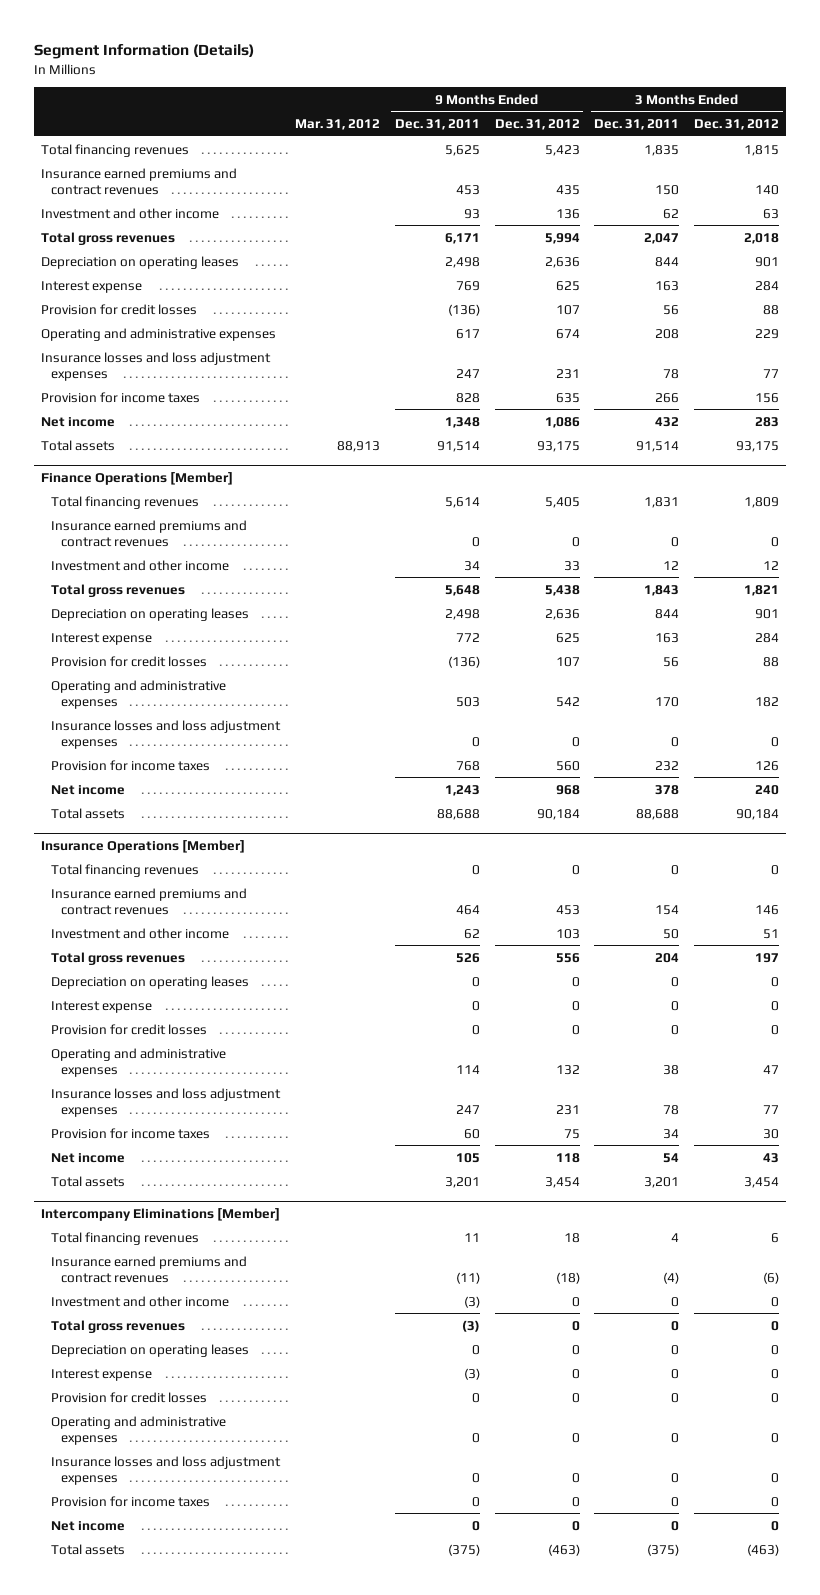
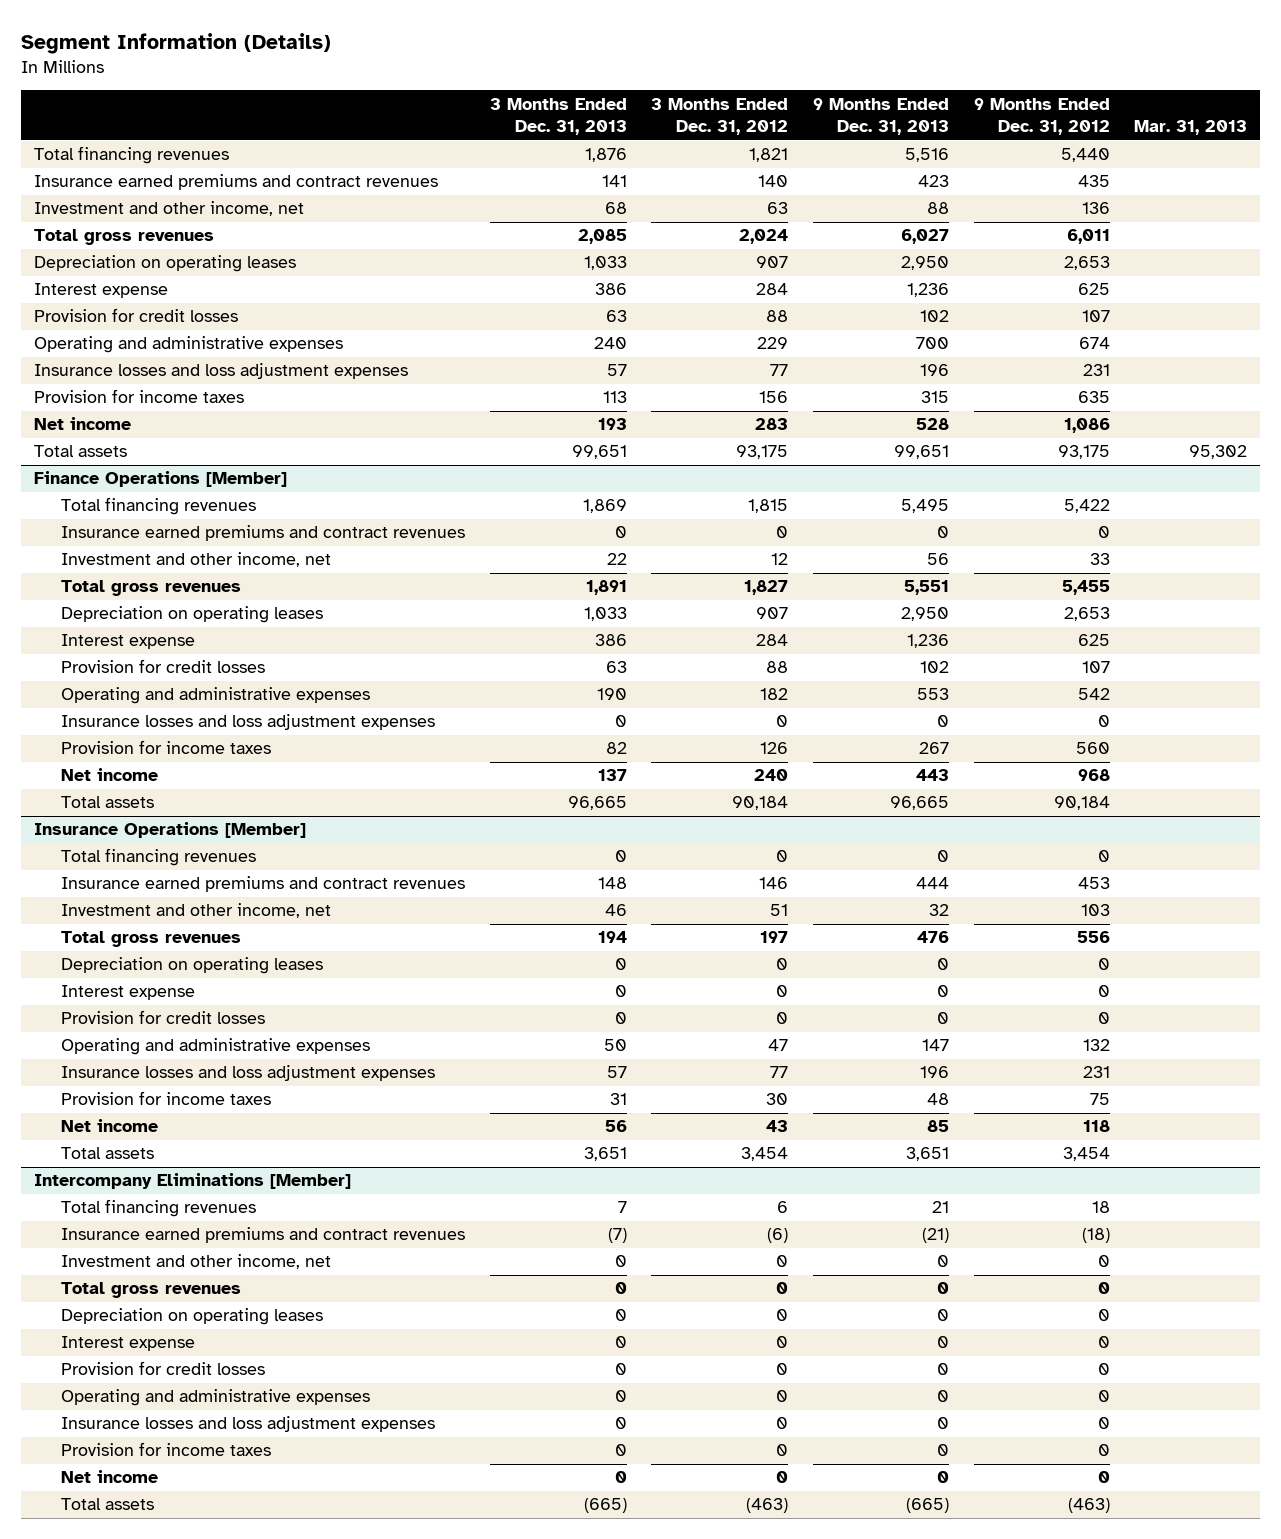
[295,119,381,131] Mar. 31, 2012 -> none
[394,119,480,131] Dec. 31, 2011 -> none
[594,119,680,131] Dec. 31, 2011 -> none
none -> [489,97,627,136] 3 Months Ended Dec. 31, 2013
none -> [813,97,950,136] 9 Months Ended Dec. 31, 2013
none -> [1134,120,1248,136] Mar. 31, 2013
[544,144,580,156] 5,423 -> [1060,148,1110,163] 5,440
[743,144,779,156] 1,815 -> [749,148,789,163] 1,821
[41,207,220,219] Investment and other income -> [33,201,304,217] Investment and other income, net
[544,232,580,244] 5,994 -> [1066,229,1110,245] 6,011
[743,232,779,244] 2,018 -> [739,229,789,245] 2,024
[544,256,580,268] 2,636 -> [1063,256,1110,271] 2,653
[754,256,779,267] 901 -> [756,256,789,269] 907
[544,496,580,508] 5,405 -> [1063,499,1110,514] 5,422
[743,496,779,508] 1,809 -> [748,499,789,514] 1,815
[51,559,230,571] Investment and other income -> [61,552,332,568] Investment and other income, net
[544,584,580,596] 5,438 -> [1061,580,1110,596] 5,455
[743,584,779,596] 1,821 -> [744,580,789,596] 1,827
[544,608,580,620] 2,636 -> [1063,607,1110,622] 2,653
[754,608,779,619] 901 -> [756,607,789,620] 907
[51,927,230,939] Investment and other income -> [61,903,332,919] Investment and other income, net
[51,1295,230,1307] Investment and other income -> [61,1254,332,1270] Investment and other income, net

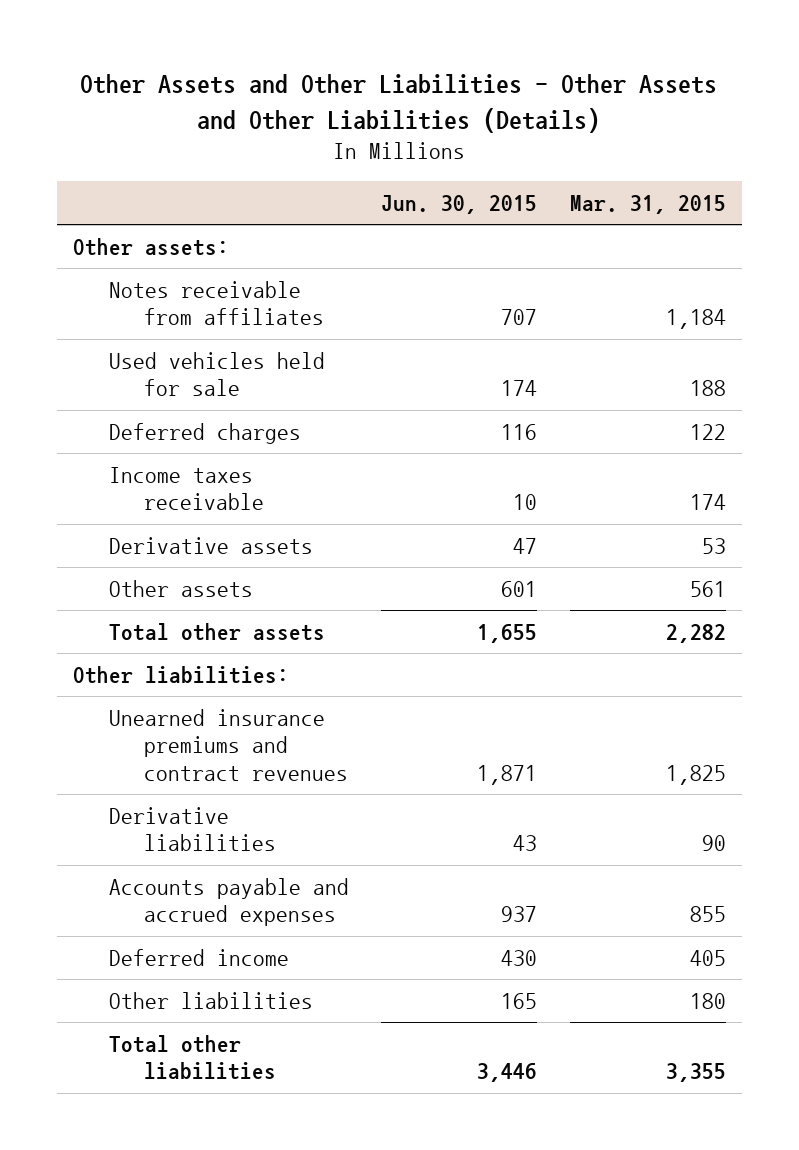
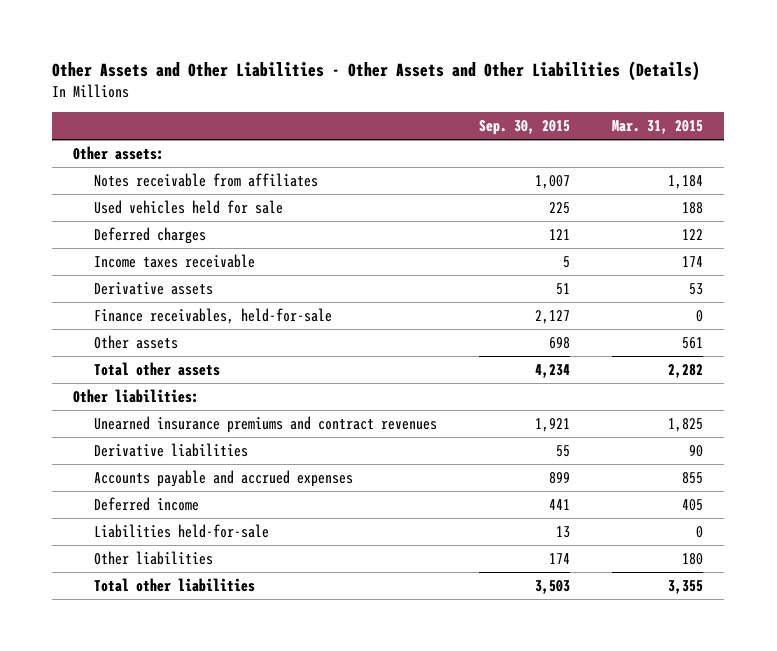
[381,194,538,214] Jun. 30, 2015 -> none
none -> [479,120,571,136] Sep. 30, 2015
none -> [94,307,333,324] Finance receivables, held-for-sale
none -> [94,523,270,538] Liabilities held-for-sale

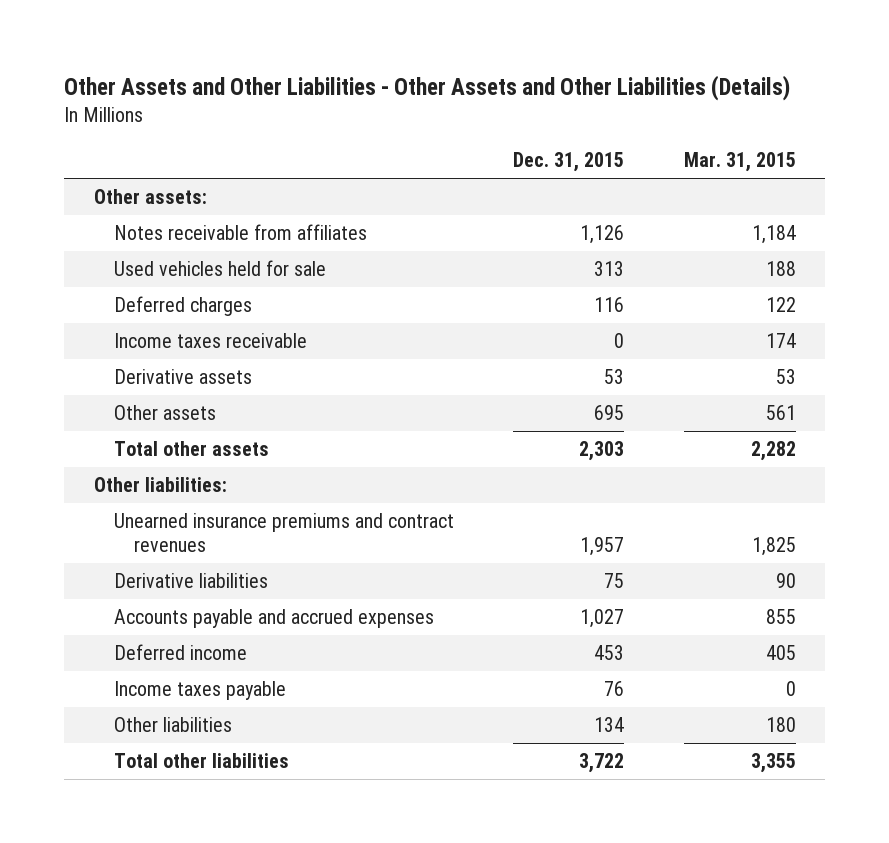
[479,120,571,136] Sep. 30, 2015 -> none
none -> [513,152,625,173] Dec. 31, 2015
[94,307,333,324] Finance receivables, held-for-sale -> none
[94,523,270,538] Liabilities held-for-sale -> none
none -> [114,681,287,701] Income taxes payable

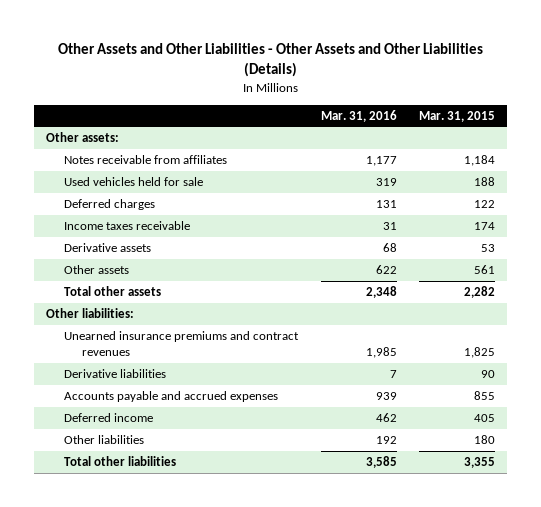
[513,152,625,173] Dec. 31, 2015 -> none
none -> [320,109,397,122] Mar. 31, 2016
[114,681,287,701] Income taxes payable -> none

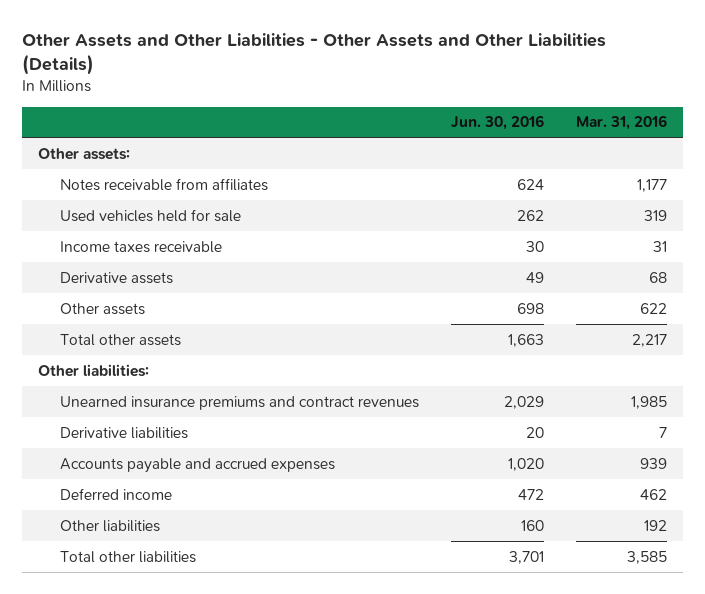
[419,110,496,122] Mar. 31, 2015 -> none
none -> [450,115,544,131] Jun. 30, 2016
[64,199,156,211] Deferred charges -> none
[365,286,397,299] 2,348 -> [631,333,667,347] 2,217

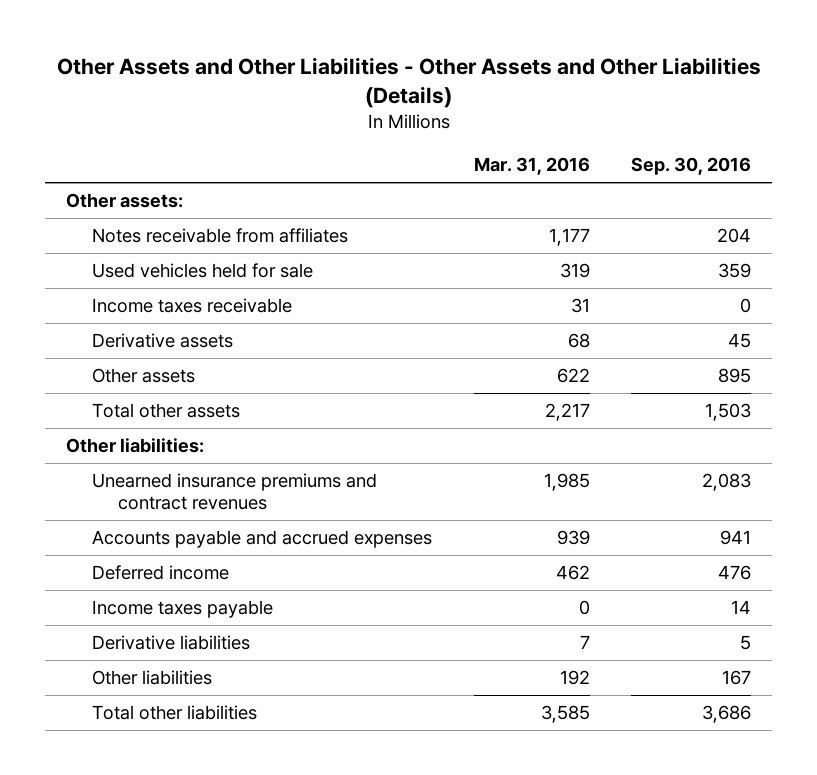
[450,115,544,131] Jun. 30, 2016 -> none
none -> [631,157,752,176] Sep. 30, 2016
none -> [92,600,274,619] Income taxes payable
[59,426,188,439] Derivative liabilities -> [92,635,251,651] Derivative liabilities

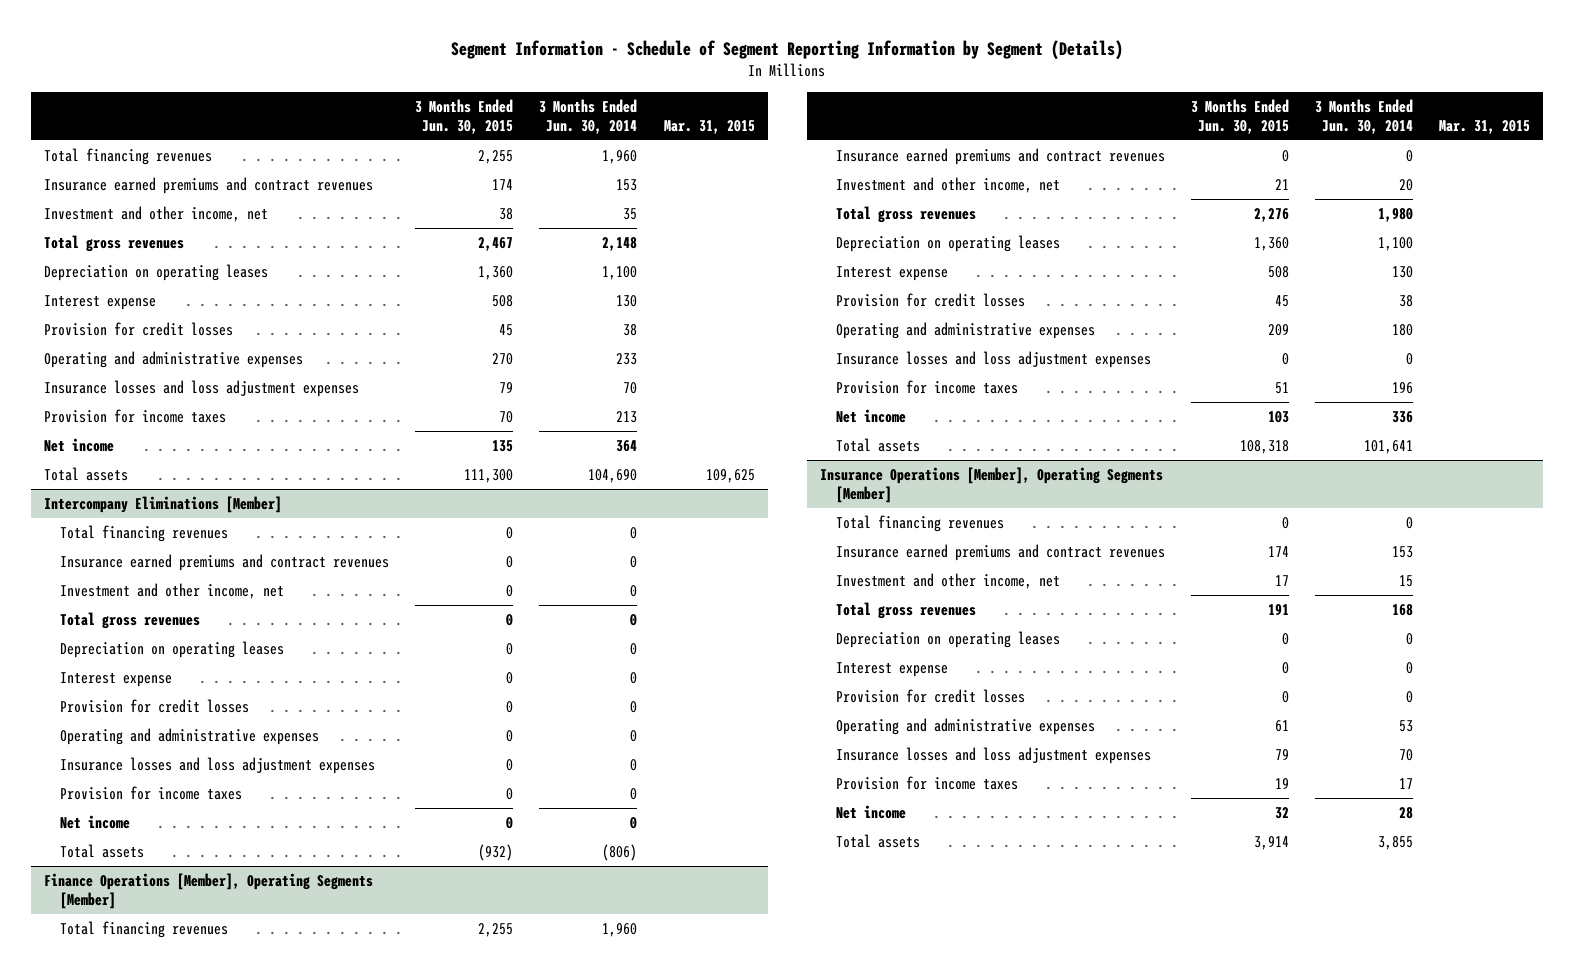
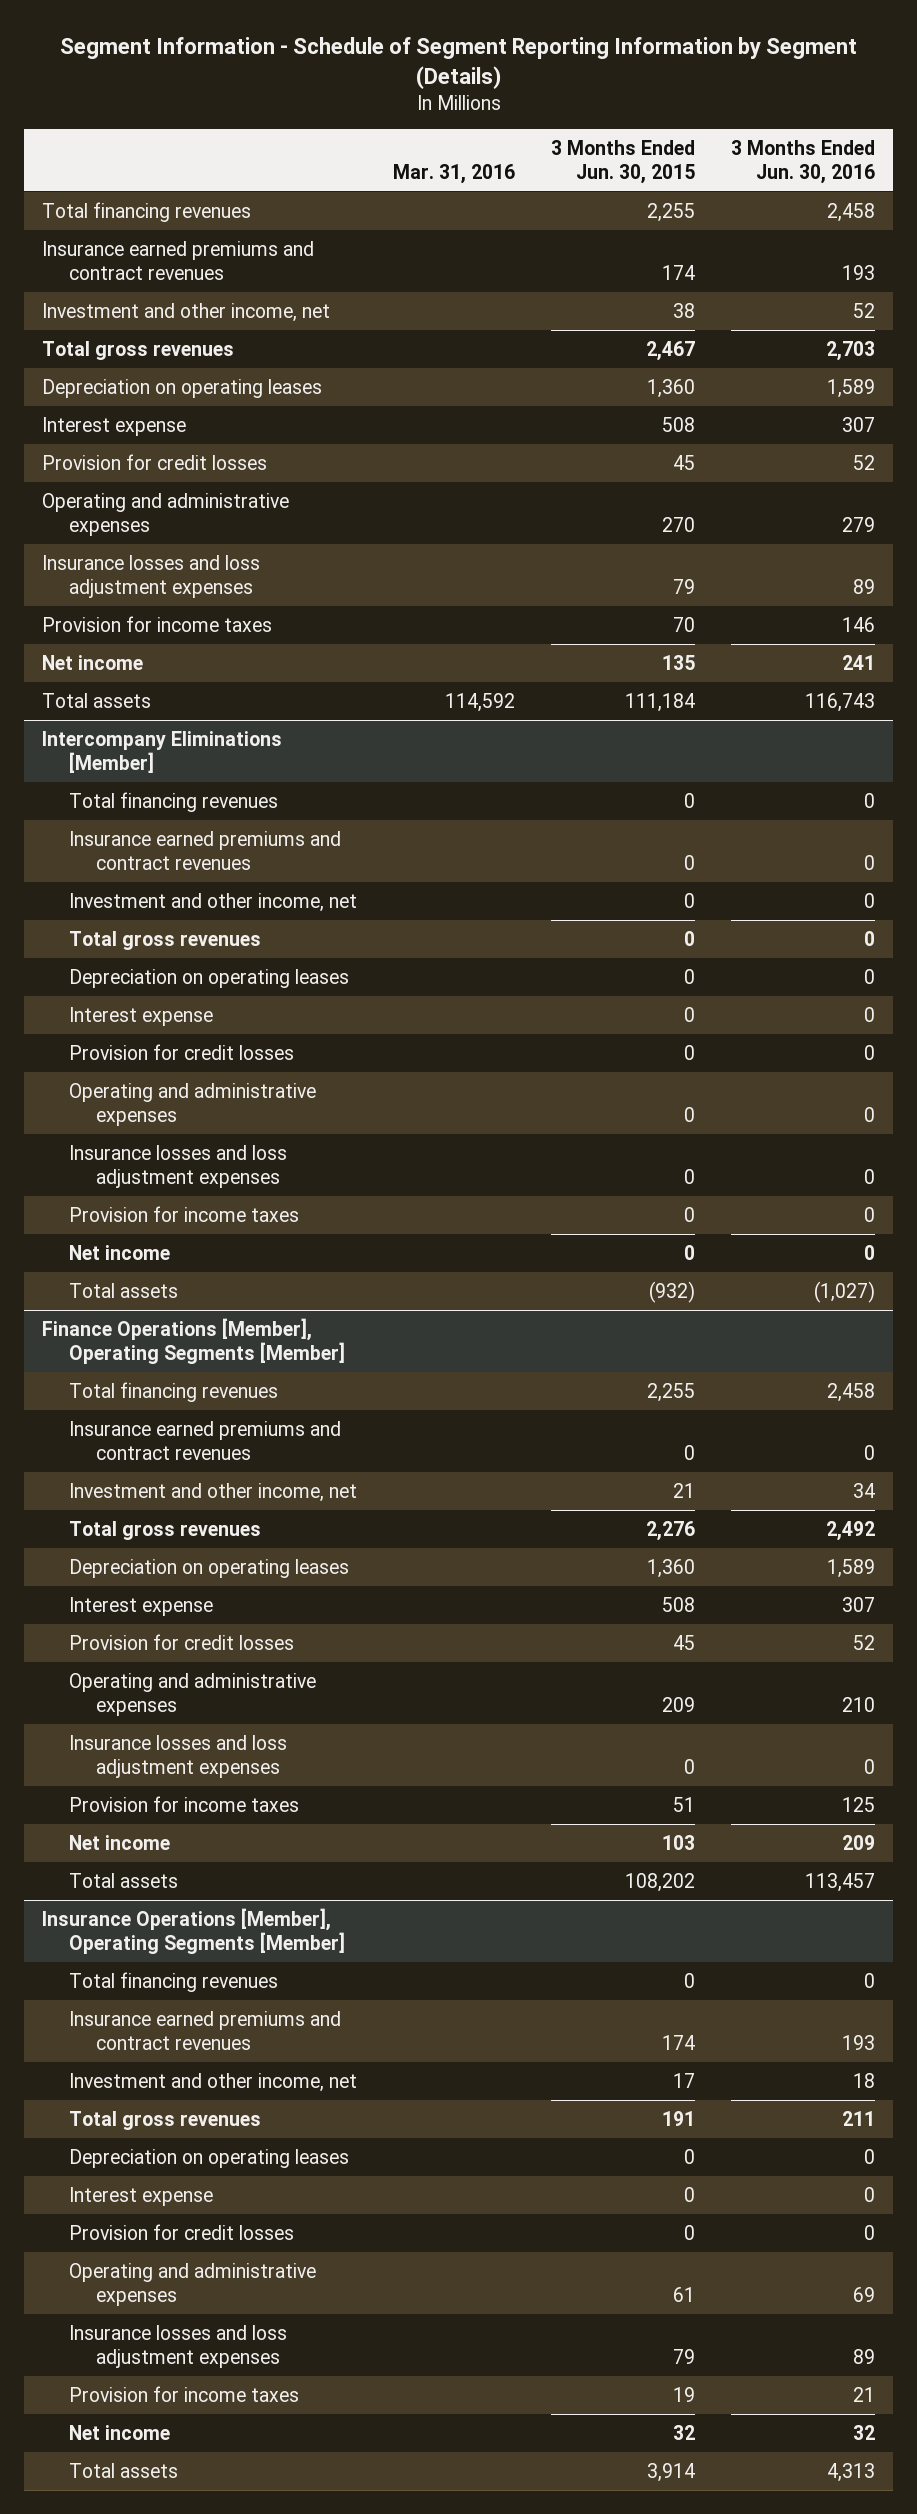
[539,98,638,134] 3 Months Ended Jun. 30, 2014 -> none
[663,119,755,134] Mar. 31, 2015 -> none
none -> [393,163,516,184] Mar. 31, 2016
none -> [731,139,876,184] 3 Months Ended Jun. 30, 2016
[464,468,514,483] 111,300 -> [625,692,696,712] 111,184
[1239,439,1289,454] 108,318 -> [625,1872,696,1892] 108,202

